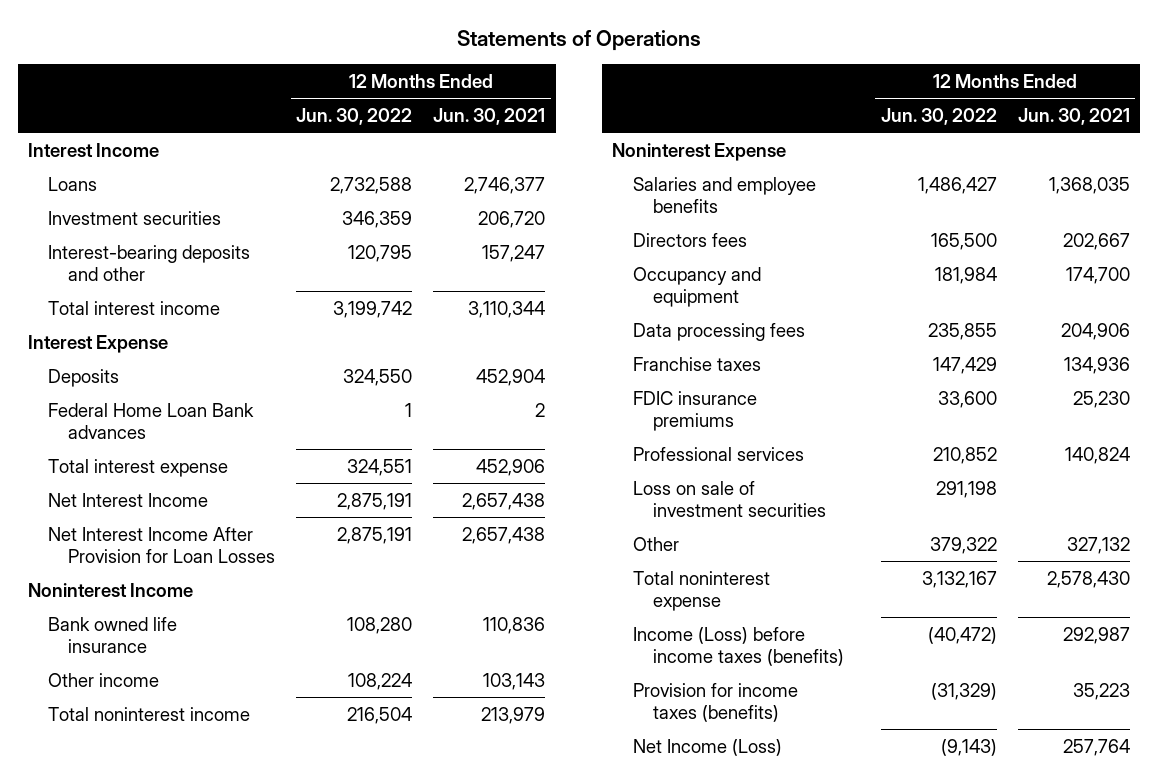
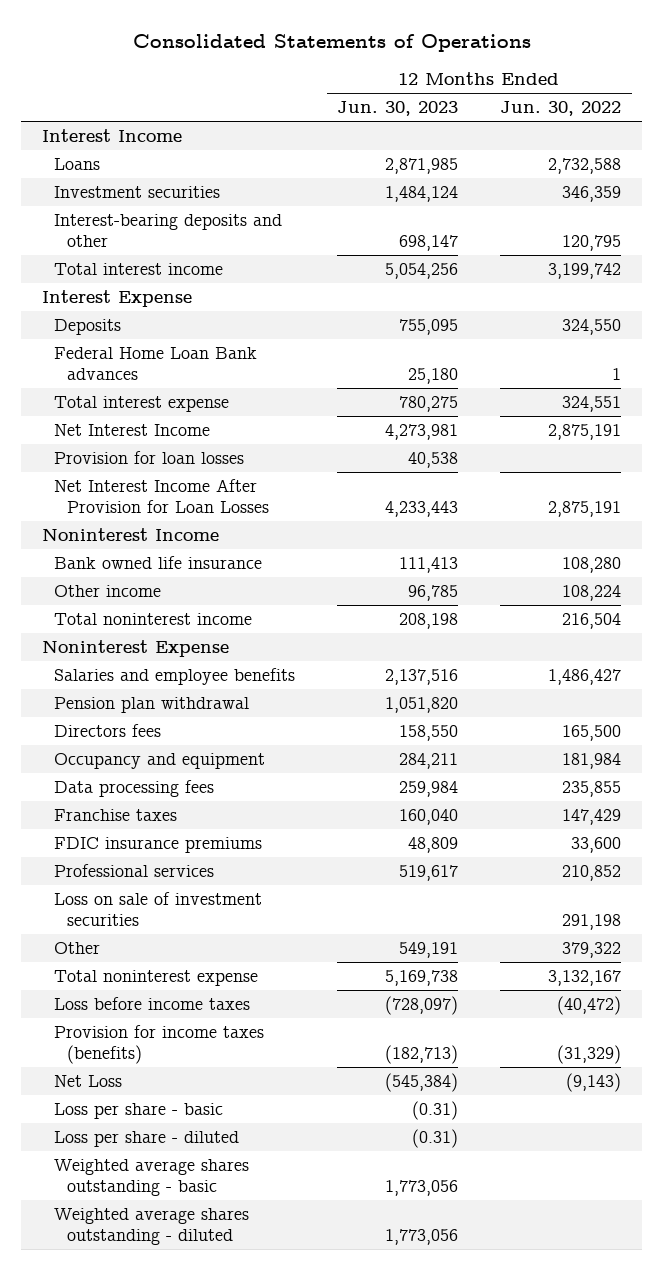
[456,30,701,52] Statements of Operations -> [132,34,531,53] Consolidated Statements of Operations
[433,107,546,125] Jun. 30, 2021 -> none
none -> [337,101,459,117] Jun. 30, 2023
none -> [54,450,245,464] Provision for loan losses
none -> [54,696,250,713] Pension plan withdrawal
[632,626,844,666] Income (Loss) before income taxes (benefits) -> [54,996,251,1010] Loss before income taxes
[632,738,782,756] Net Income (Loss) -> [54,1074,123,1087] Net Loss
none -> [54,1102,224,1119] Loss per share - basic
none -> [54,1130,240,1147] Loss per share - diluted
none -> [54,1158,250,1196] Weighted average shares outstanding - basic
none -> [54,1207,250,1245] Weighted average shares outstanding - diluted

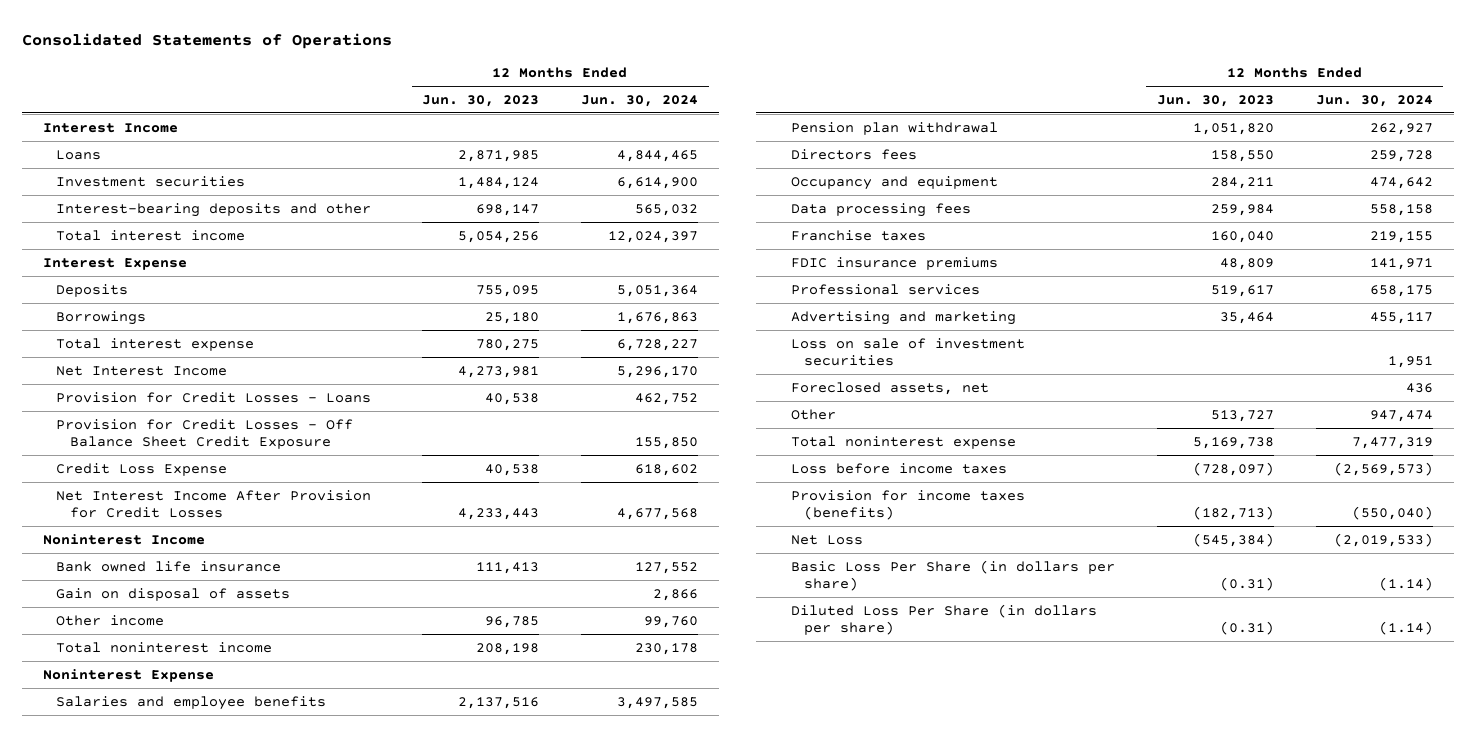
[500,101,622,117] Jun. 30, 2022 -> none
none -> [581,94,699,107] Jun. 30, 2024
[54,346,258,380] Federal Home Loan Bank advances -> [56,310,147,325] Borrowings
[54,450,245,464] Provision for loan losses -> [56,391,372,403] Provision for Credit Losses - Loans
none -> [56,418,354,450] Provision for Credit Losses - Off Balance Sheet Credit Exposure
none -> [56,462,228,476] Credit Loss Expense
[54,478,270,513] Net Interest Income After Provision for Loan Losses -> [56,489,372,519] Net Interest Income After Provision for Credit Losses
none -> [56,587,291,601] Gain on disposal of assets
none -> [790,310,1016,325] Advertising and marketing
none -> [790,381,989,395] Foreclosed assets, net
[399,941,459,958] 549,191 -> [1210,409,1274,422] 513,727
[54,1158,250,1196] Weighted average shares outstanding - basic -> none
[54,1207,250,1245] Weighted average shares outstanding - diluted -> none
[54,1102,224,1119] Loss per share - basic -> [790,559,1115,592] Basic Loss Per Share (in dollars per share)
[54,1130,240,1147] Loss per share - diluted -> [790,603,1097,636] Diluted Loss Per Share (in dollars per share)

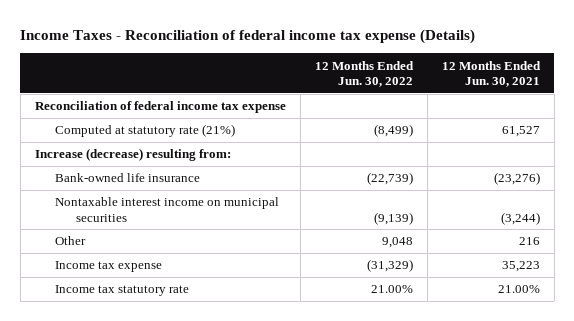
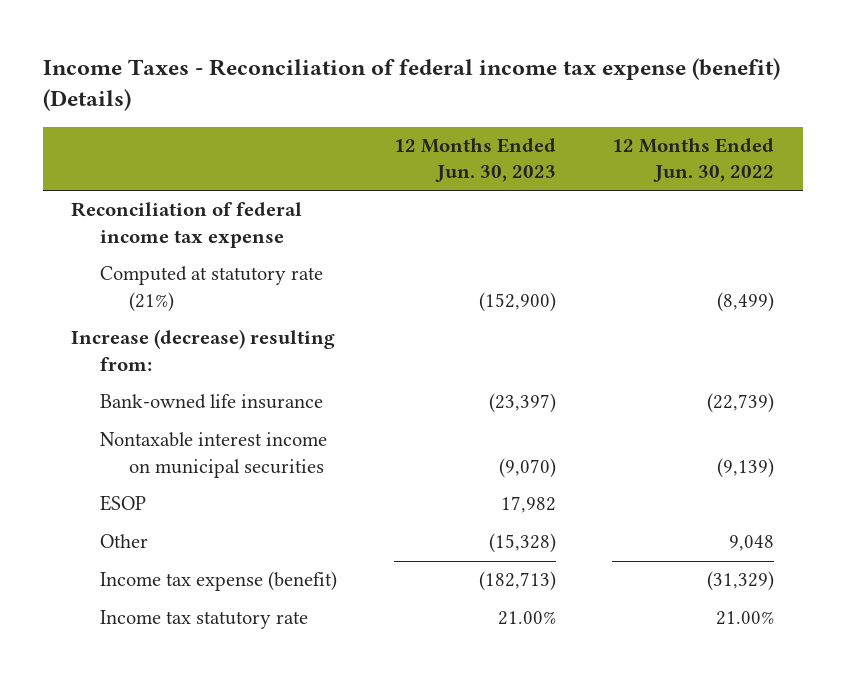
[20,29,476,45] Income Taxes - Reconciliation of federal income tax expense (Details) -> [42,57,780,112] Income Taxes - Reconciliation of federal income tax expense (benefit) (Details)
[441,60,541,87] 12 Months Ended Jun. 30, 2021 -> none
none -> [393,138,556,183] 12 Months Ended Jun. 30, 2023
none -> [100,495,147,512] ESOP
[55,261,163,273] Income tax expense -> [100,571,338,592] Income tax expense (benefit)

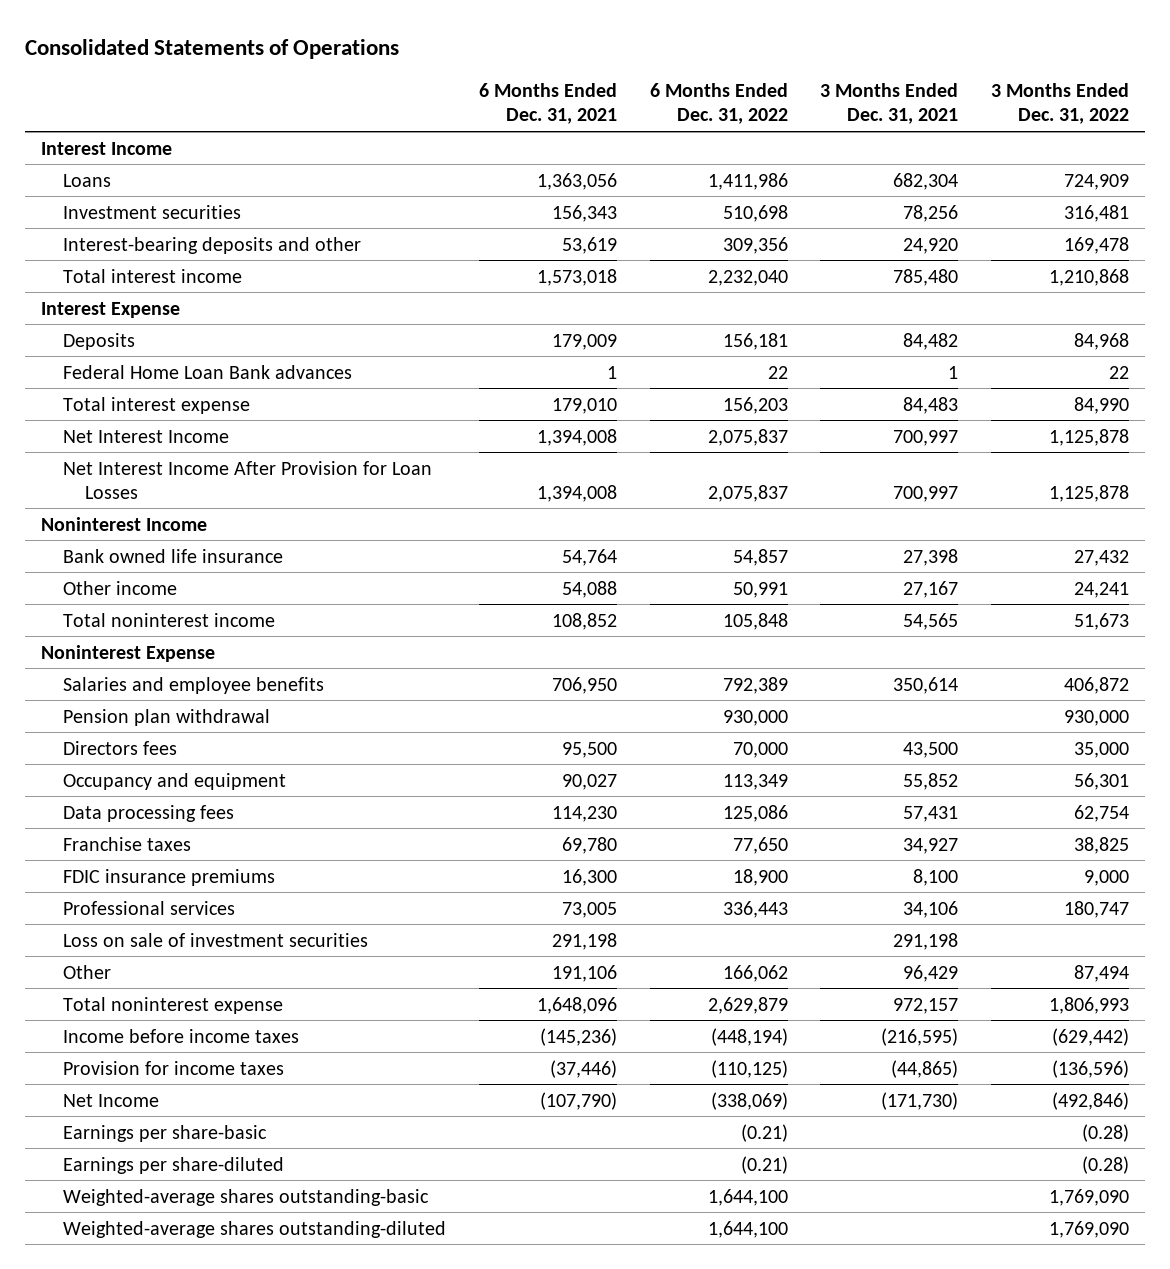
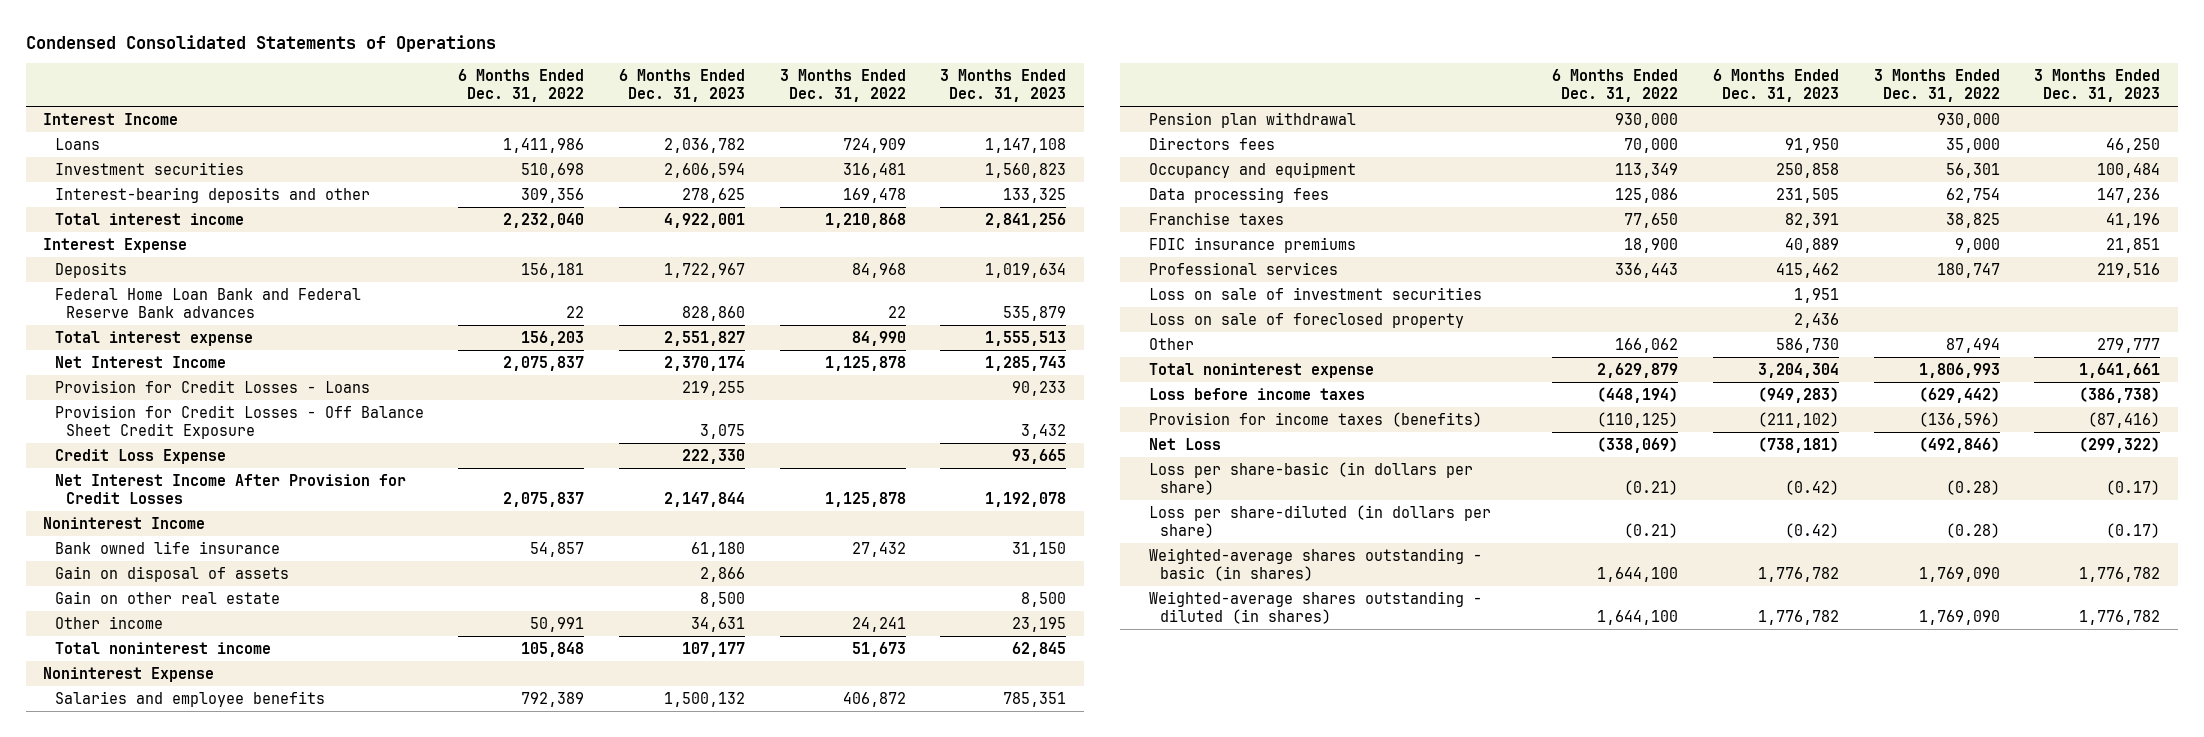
[24,39,399,60] Consolidated Statements of Operations -> [26,34,497,52] Condensed Consolidated Statements of Operations
[478,83,617,125] 6 Months Ended Dec. 31, 2021 -> none
[820,83,959,125] 3 Months Ended Dec. 31, 2021 -> none
none -> [619,69,746,102] 6 Months Ended Dec. 31, 2023
none -> [940,69,1067,102] 3 Months Ended Dec. 31, 2023
[63,364,353,379] Federal Home Loan Bank advances -> [54,288,361,318] Federal Home Loan Bank and Federal Reserve Bank advances
none -> [54,380,370,394] Provision for Credit Losses - Loans
none -> [54,405,424,439] Provision for Credit Losses - Off Balance Sheet Credit Exposure
none -> [54,449,226,465] Credit Loss Expense
[63,460,433,499] Net Interest Income After Provision for Loan Losses -> [54,474,406,504] Net Interest Income After Provision for Credit Losses
none -> [54,566,289,583] Gain on disposal of assets
none -> [54,591,280,605] Gain on other real estate
none -> [1148,313,1464,329] Loss on sale of foreclosed property
[63,1028,300,1043] Income before income taxes -> [1148,388,1365,401] Loss before income taxes
[63,1060,285,1075] Provision for income taxes -> [1148,412,1482,428] Provision for income taxes (benefits)
[63,1093,160,1107] Net Income -> [1148,438,1221,451] Net Loss
[63,1124,268,1142] Earnings per share-basic -> [1148,462,1473,495] Loss per share-basic (in dollars per share)
[63,1156,285,1174] Earnings per share-diluted -> [1148,505,1491,538] Loss per share-diluted (in dollars per share)
[63,1188,430,1206] Weighted-average shares outstanding-basic -> [1148,548,1482,581] Weighted-average shares outstanding - basic (in shares)
[63,1220,447,1238] Weighted-average shares outstanding-diluted -> [1148,591,1482,624] Weighted-average shares outstanding - diluted (in shares)

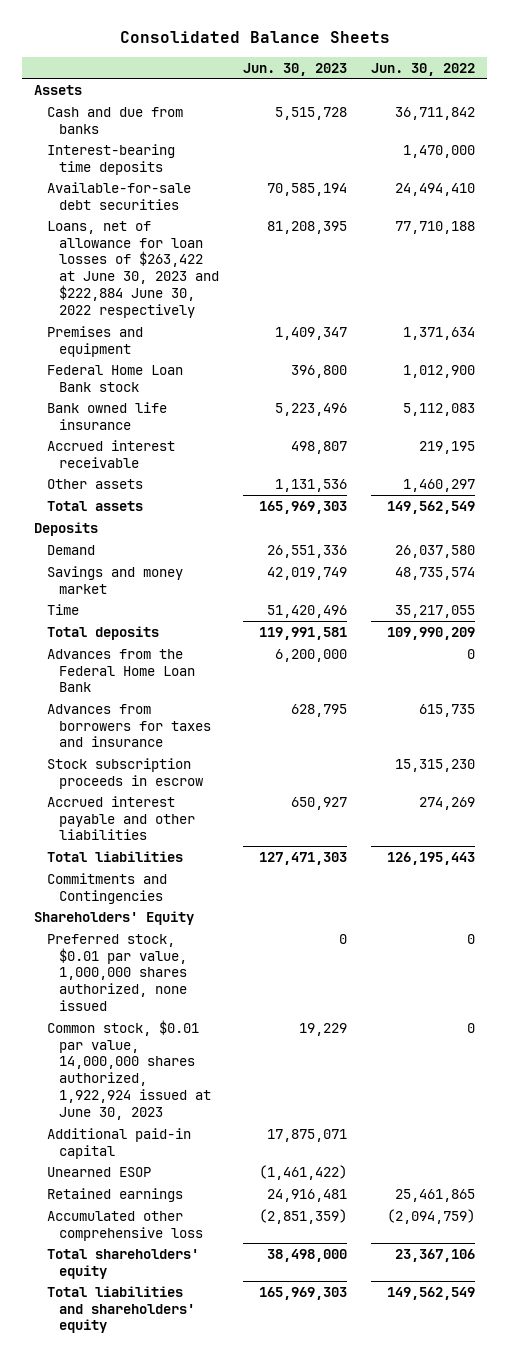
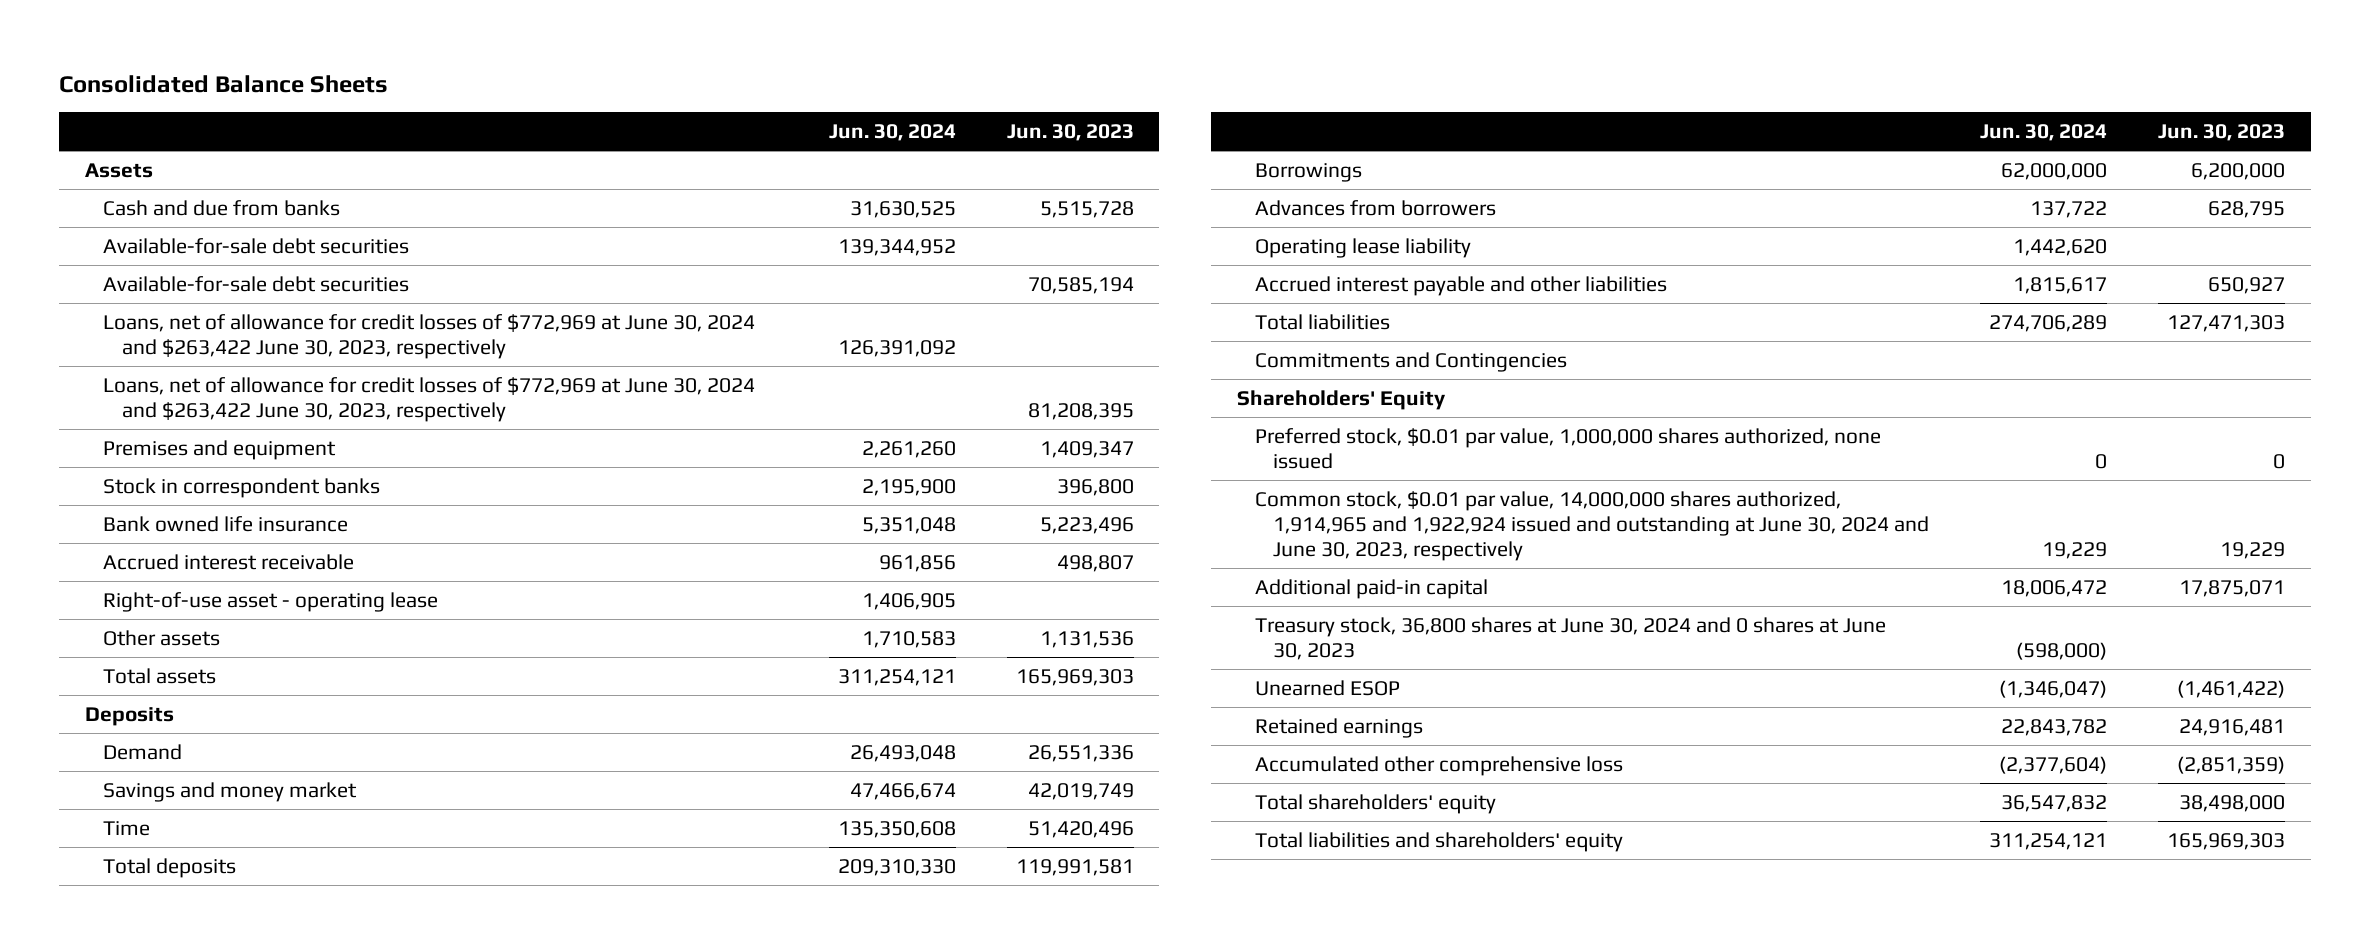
[371,62,476,76] Jun. 30, 2022 -> none
none -> [828,124,956,142] Jun. 30, 2024
[46,143,175,175] Interest-bearing time deposits -> none
none -> [103,237,410,254] Available-for-sale debt securities
none -> [103,313,756,359] Loans, net of allowance for credit losses of $772,969 at June 30, 2024 and $263,422 June 30, 2023, respectively
[46,220,220,318] Loans, net of allowance for loan losses of $263,422 at June 30, 2023 and $222,884 June 30, 2022 respectively -> [103,376,756,422] Loans, net of allowance for credit losses of $772,969 at June 30, 2024 and $263,422 June 30, 2023, respectively
[46,364,183,392] Federal Home Loan Bank stock -> [103,477,381,498] Stock in correspondent banks
none -> [103,591,439,612] Right-of-use asset - operating lease
[46,648,196,693] Advances from the Federal Home Loan Bank -> none
[46,757,204,789] Stock subscription proceeds in escrow -> none
none -> [1254,162,1362,182] Borrowings
[46,703,212,748] Advances from borrowers for taxes and insurance -> [1254,199,1496,216] Advances from borrowers
none -> [1254,237,1471,258] Operating lease liability
[46,1019,212,1120] Common stock, $0.01 par value, 14,000,000 shares authorized, 1,922,924 issued at June 30, 2023 -> [1254,490,1930,561] Common stock, $0.01 par value, 14,000,000 shares authorized, 1,914,965 and 1,922,924 issued and outstanding at June 30, 2024 and June 30, 2023, respectively
none -> [1254,616,1886,660] Treasury stock, 36,800 shares at June 30, 2024 and 0 shares at June 30, 2023

